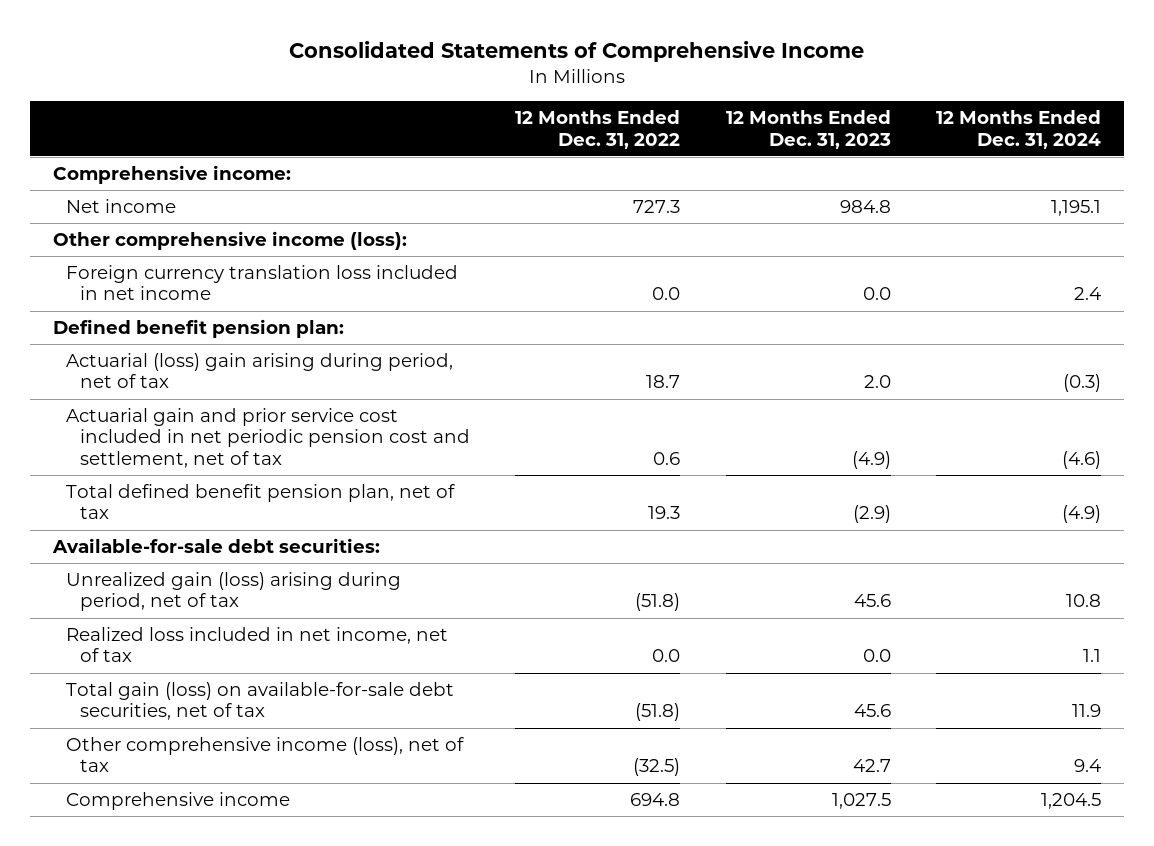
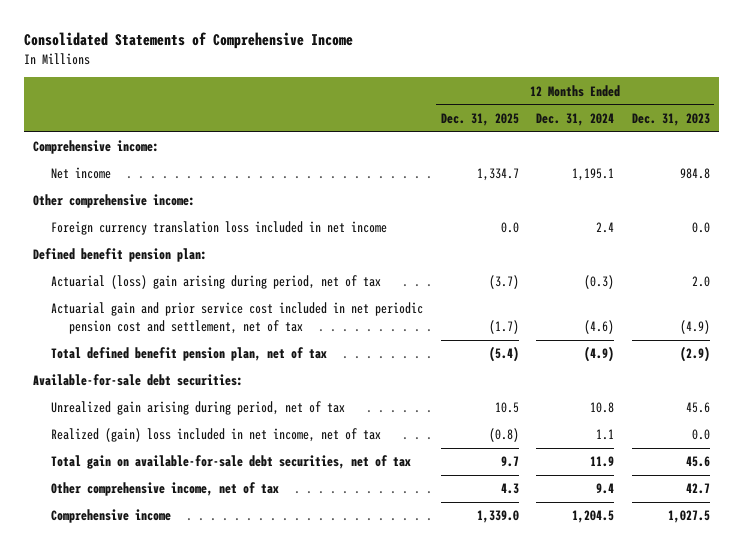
[515,110,681,149] 12 Months Ended Dec. 31, 2022 -> none
none -> [440,112,519,126] Dec. 31, 2025
[52,231,407,251] Other comprehensive income (loss): -> [32,194,195,209] Other comprehensive income:
[66,572,402,612] Unrealized gain (loss) arising during period, net of tax -> [50,401,345,416] Unrealized gain arising during period, net of tax
[66,627,449,663] Realized loss included in net income, net of tax -> [50,428,381,443] Realized (gain) loss included in net income, net of tax
[66,682,455,721] Total gain (loss) on available-for-sale debt securities, net of tax -> [50,455,411,470] Total gain on available-for-sale debt securities, net of tax
[66,737,465,773] Other comprehensive income (loss), net of tax -> [50,482,279,497] Other comprehensive income, net of tax

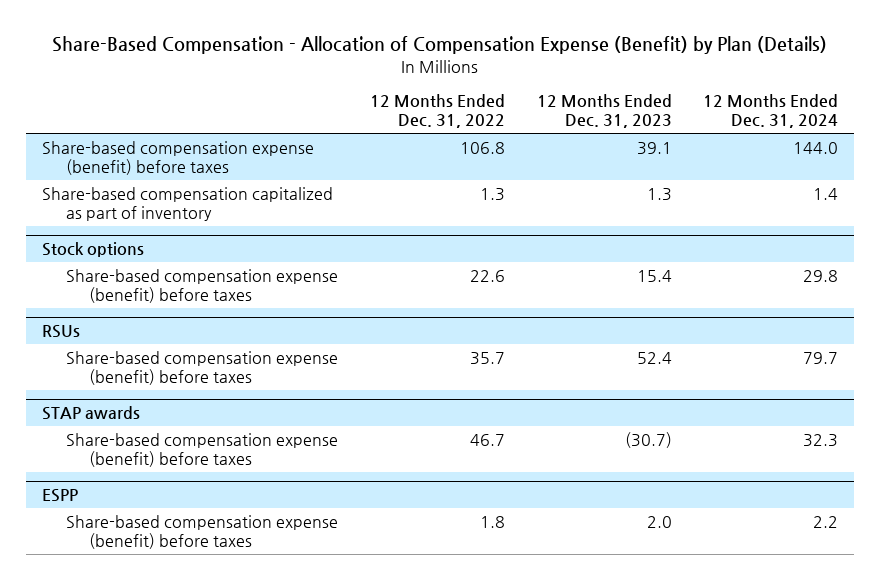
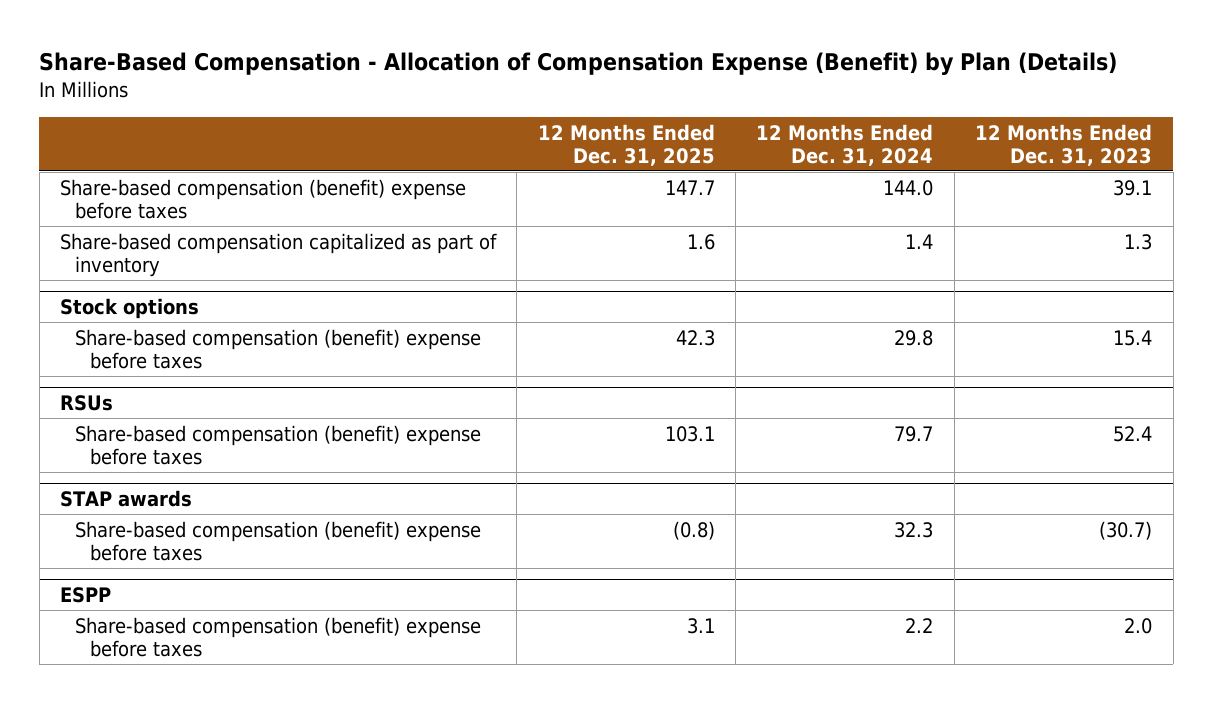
[369,94,505,129] 12 Months Ended Dec. 31, 2022 -> none
none -> [537,123,715,166] 12 Months Ended Dec. 31, 2025
[42,140,315,176] Share-based compensation expense (benefit) before taxes -> [59,178,466,219] Share-based compensation (benefit) expense before taxes
[65,268,338,304] Share-based compensation expense (benefit) before taxes -> [74,328,481,369] Share-based compensation (benefit) expense before taxes
[65,350,338,386] Share-based compensation expense (benefit) before taxes -> [74,424,481,465] Share-based compensation (benefit) expense before taxes
[65,432,338,468] Share-based compensation expense (benefit) before taxes -> [74,520,481,561] Share-based compensation (benefit) expense before taxes
[65,514,338,550] Share-based compensation expense (benefit) before taxes -> [74,616,481,657] Share-based compensation (benefit) expense before taxes

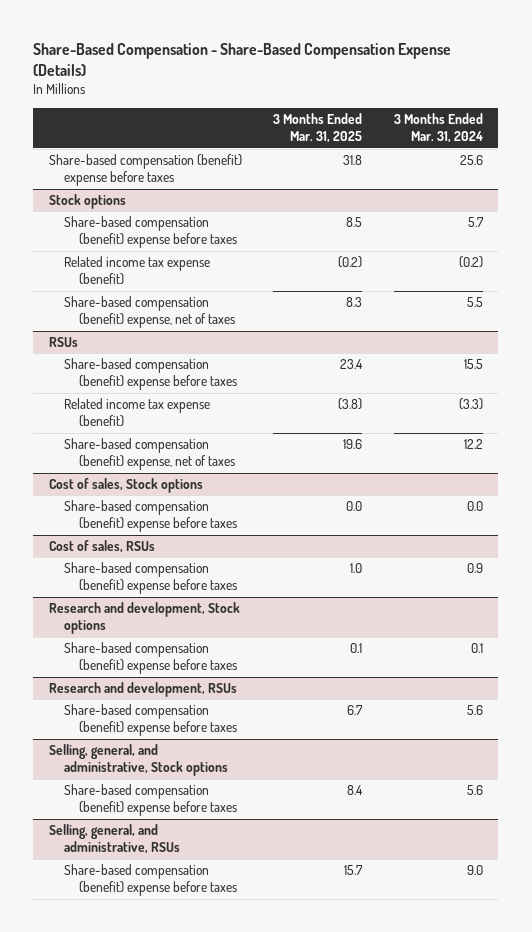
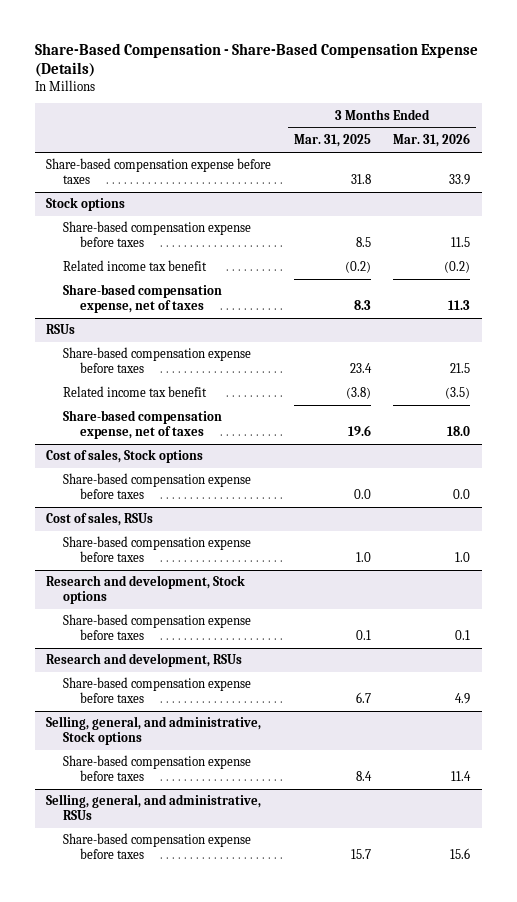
[393,113,483,144] 3 Months Ended Mar. 31, 2024 -> none
none -> [393,133,471,148] Mar. 31, 2026
[49,154,243,187] Share-based compensation (benefit) expense before taxes -> [46,158,272,185] Share-based compensation expense before taxes
[63,216,237,249] Share-based compensation (benefit) expense before taxes -> [63,221,252,248] Share-based compensation expense before taxes
[63,256,210,286] Related income tax expense (benefit) -> [63,260,208,272] Related income tax benefit
[63,296,235,329] Share-based compensation (benefit) expense, net of taxes -> [63,284,223,314] Share-based compensation expense, net of taxes
[63,358,237,391] Share-based compensation (benefit) expense before taxes -> [63,347,252,374] Share-based compensation expense before taxes
[63,398,210,428] Related income tax expense (benefit) -> [63,386,208,398] Related income tax benefit
[63,438,235,471] Share-based compensation (benefit) expense, net of taxes -> [63,410,223,440] Share-based compensation expense, net of taxes
[63,500,237,533] Share-based compensation (benefit) expense before taxes -> [63,473,252,500] Share-based compensation expense before taxes
[63,562,237,595] Share-based compensation (benefit) expense before taxes -> [63,536,252,563] Share-based compensation expense before taxes
[63,642,237,675] Share-based compensation (benefit) expense before taxes -> [63,614,252,641] Share-based compensation expense before taxes
[63,704,237,737] Share-based compensation (benefit) expense before taxes -> [63,677,252,704] Share-based compensation expense before taxes
[63,784,237,817] Share-based compensation (benefit) expense before taxes -> [63,755,252,782] Share-based compensation expense before taxes
[63,864,237,897] Share-based compensation (benefit) expense before taxes -> [63,833,252,860] Share-based compensation expense before taxes

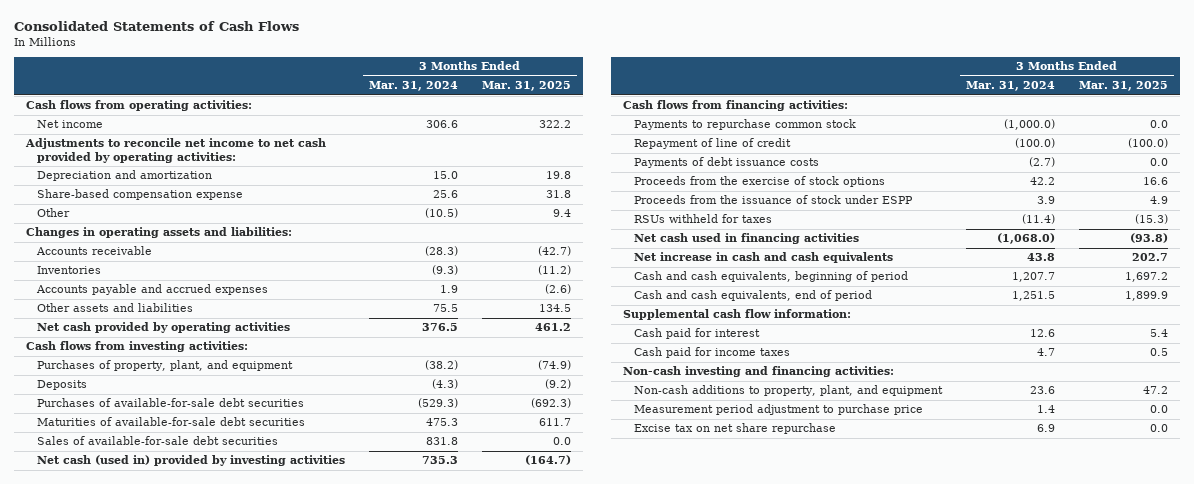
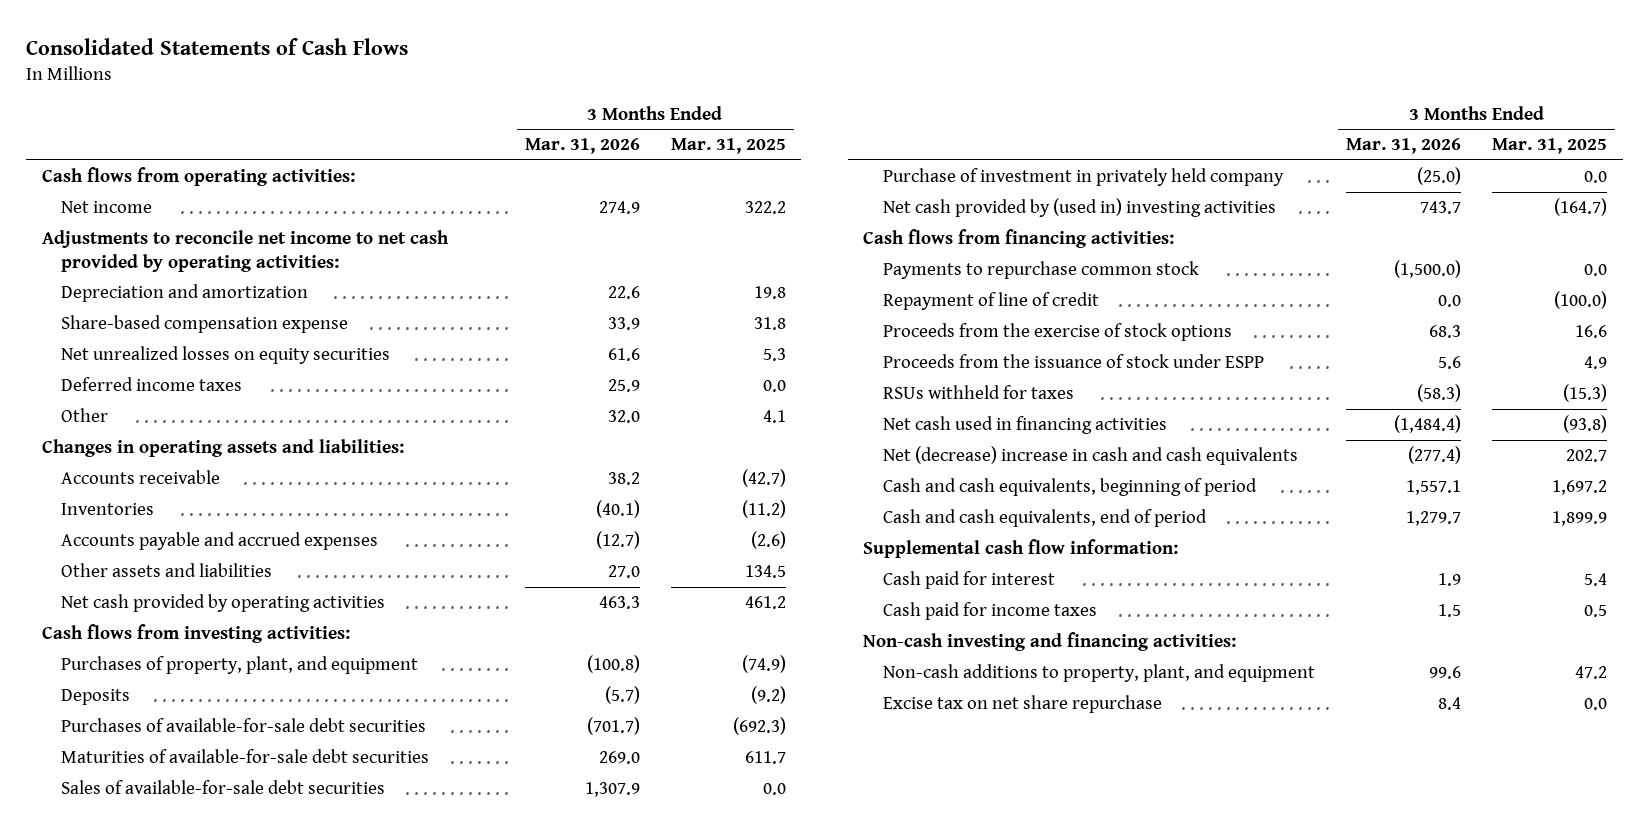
[368,81,458,92] Mar. 31, 2024 -> none
none -> [524,138,640,155] Mar. 31, 2026
none -> [61,346,391,365] Net unrealized losses on equity securities
none -> [61,377,243,392] Deferred income taxes
[553,209,572,218] 9.4 -> [762,410,786,424] 4.1
none -> [882,168,1284,187] Purchase of investment in privately held company
[36,455,345,467] Net cash (used in) provided by investing activities -> [882,198,1276,218] Net cash provided by (used in) investing activities
[633,157,819,169] Payments of debt issuance costs -> none
[633,252,893,264] Net increase in cash and cash equivalents -> [882,446,1298,466] Net (decrease) increase in cash and cash equivalents
[633,404,923,416] Measurement period adjustment to purchase price -> none

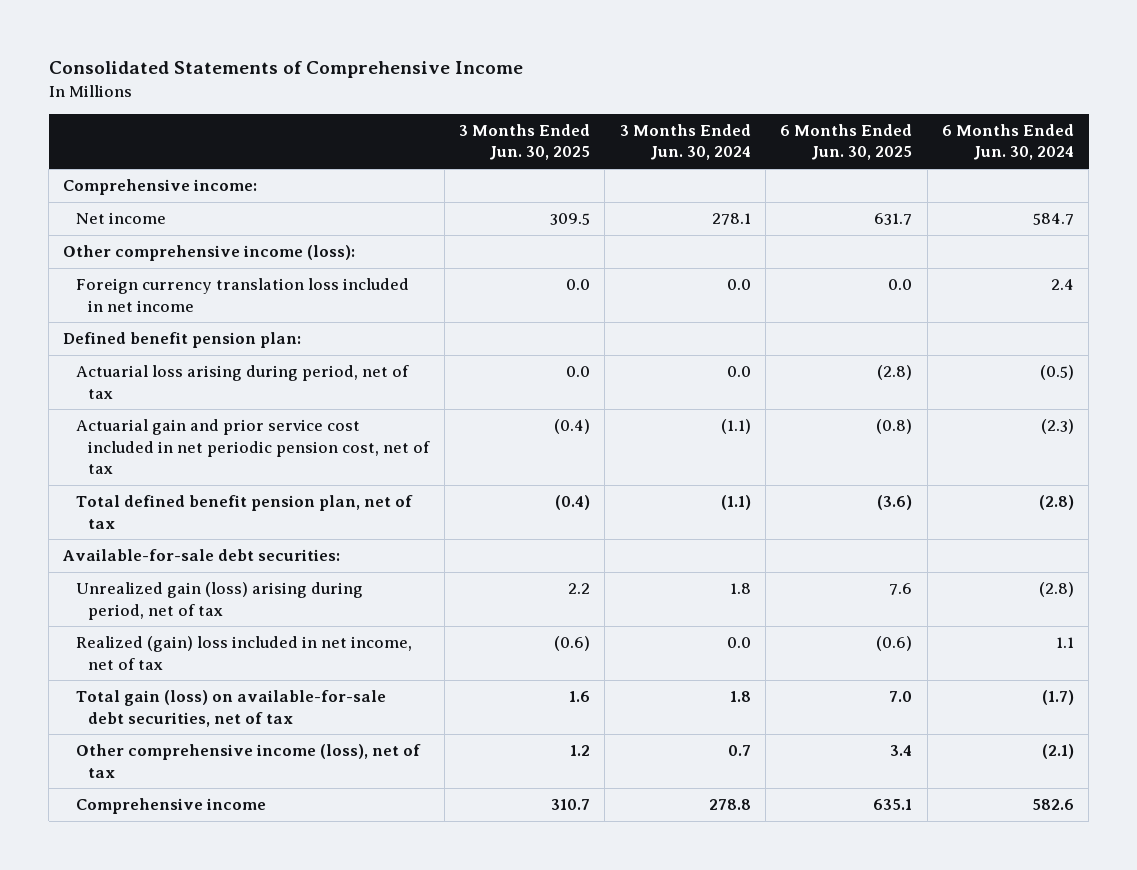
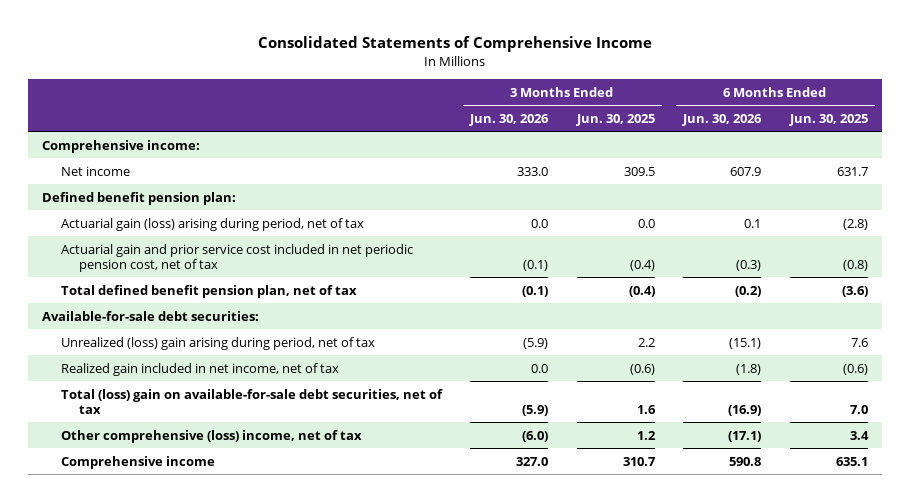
[619,123,751,161] 3 Months Ended Jun. 30, 2024 -> none
[941,123,1074,161] 6 Months Ended Jun. 30, 2024 -> none
none -> [469,114,550,127] Jun. 30, 2026
none -> [682,114,763,127] Jun. 30, 2026
[63,245,356,262] Other comprehensive income (loss): -> none
[75,278,409,312] Foreign currency translation loss included in net income -> none
[75,365,409,399] Actuarial loss arising during period, net of tax -> [60,217,364,231] Actuarial gain (loss) arising during period, net of tax
[75,582,363,620] Unrealized gain (loss) arising during period, net of tax -> [60,336,375,350] Unrealized (loss) gain arising during period, net of tax
[75,636,412,670] Realized (gain) loss included in net income, net of tax -> [60,362,339,376] Realized gain included in net income, net of tax
[75,690,386,727] Total gain (loss) on available-for-sale debt securities, net of tax -> [60,388,443,415] Total (loss) gain on available-for-sale debt securities, net of tax
[75,744,421,778] Other comprehensive income (loss), net of tax -> [60,429,362,443] Other comprehensive (loss) income, net of tax

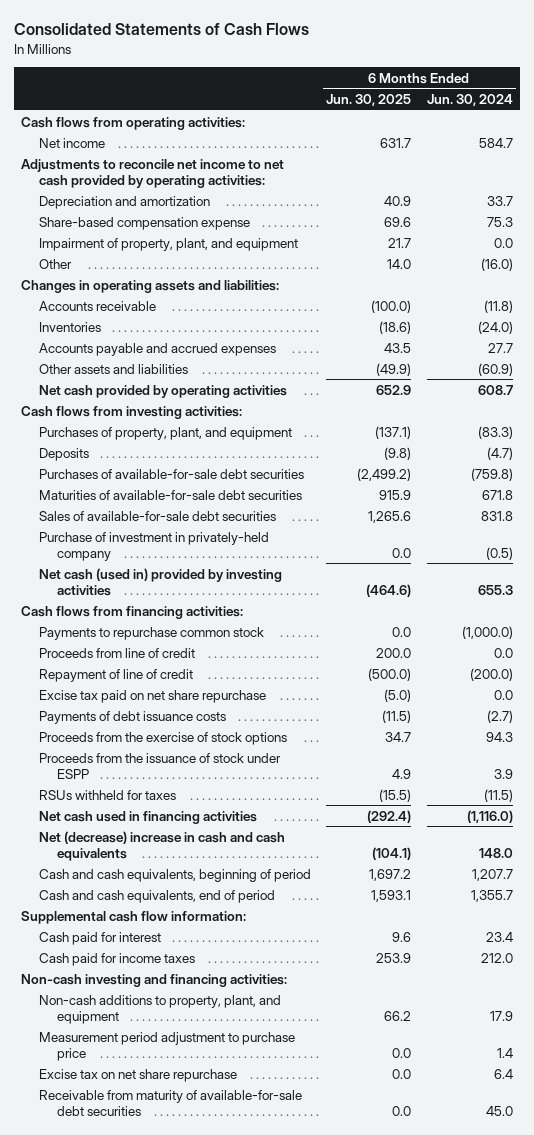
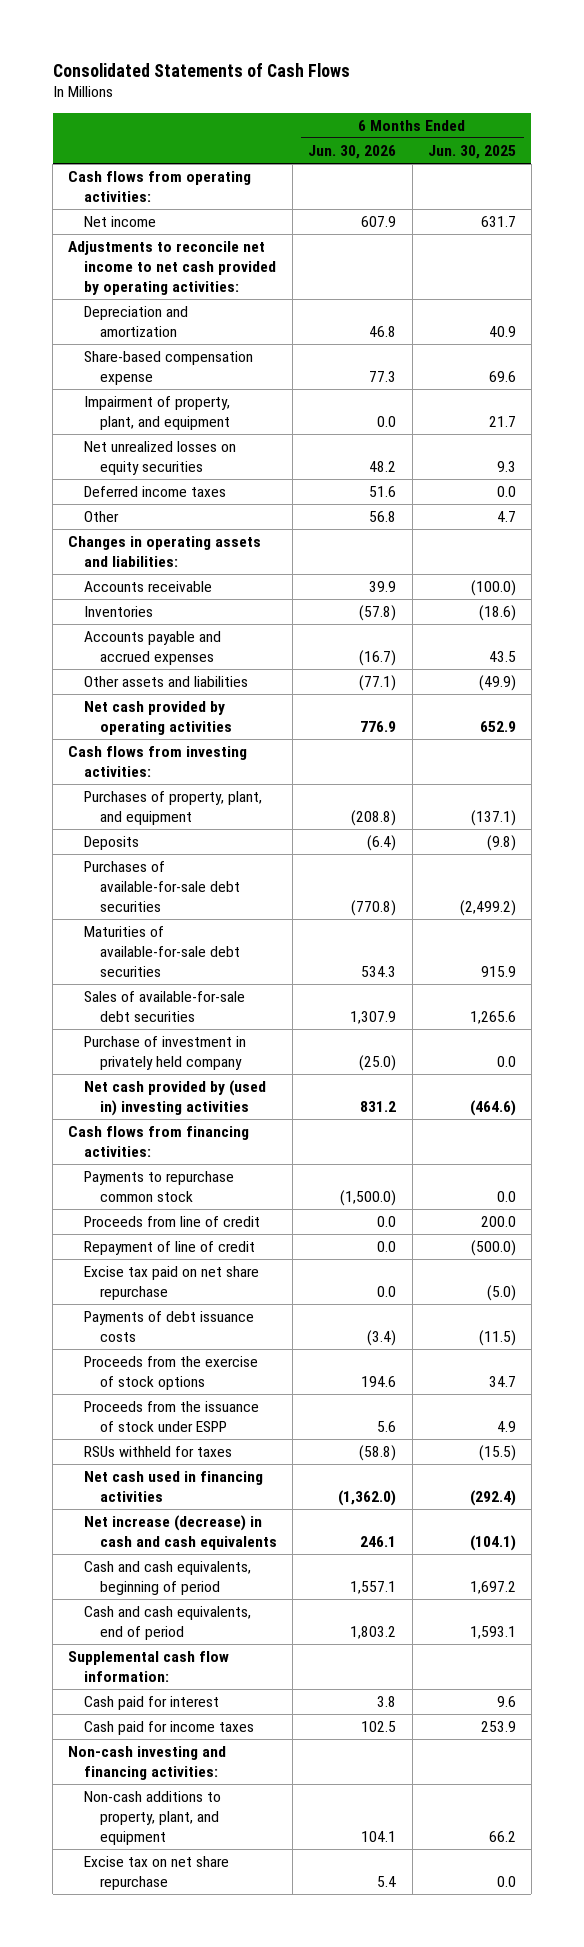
[426,94,513,107] Jun. 30, 2024 -> none
none -> [308,145,397,160] Jun. 30, 2026
none -> [84,441,237,475] Net unrealized losses on equity securities
none -> [84,486,227,498] Deferred income taxes
[387,258,412,269] 14.0 -> [496,511,516,523] 4.7
[39,531,270,561] Purchase of investment in privately-held company -> [84,1036,247,1070] Purchase of investment in privately held company
[39,567,283,596] Net cash (used in) provided by investing activities -> [84,1080,267,1116] Net cash provided by (used in) investing activities
[39,830,286,861] Net (decrease) increase in cash and cash equivalents -> [84,1515,277,1550] Net increase (decrease) in cash and cash equivalents
[39,1031,296,1061] Measurement period adjustment to purchase price -> none
[39,1089,303,1116] Receivable from maturity of available-for-sale debt securities -> none

